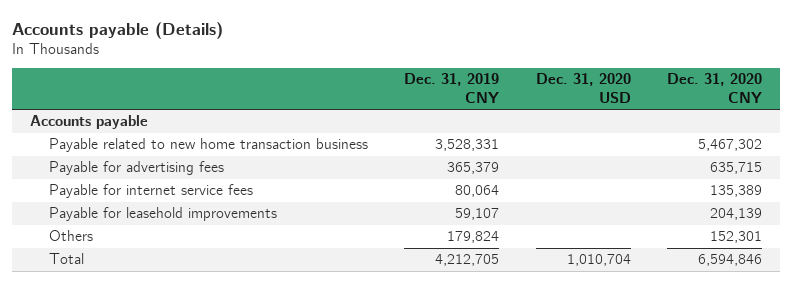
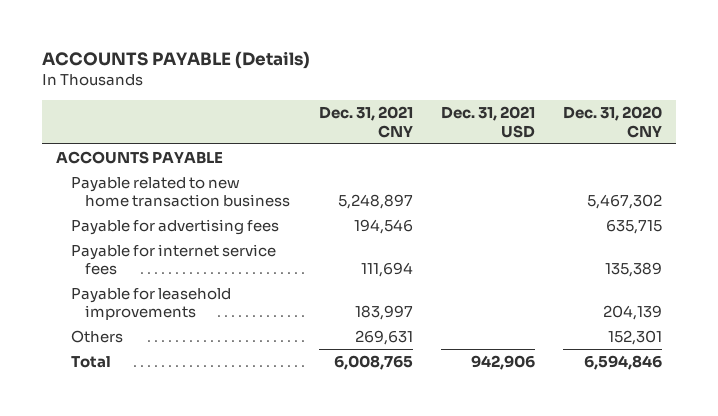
[12,21,224,39] Accounts payable (Details) -> [42,51,311,70] ACCOUNTS PAYABLE (Details)
[404,73,500,103] Dec. 31, 2019 CNY -> none
[535,73,631,103] Dec. 31, 2020 USD -> none
none -> [318,106,413,138] Dec. 31, 2021 CNY
none -> [440,106,535,138] Dec. 31, 2021 USD
[30,115,149,130] Accounts payable -> [56,150,224,164] ACCOUNTS PAYABLE

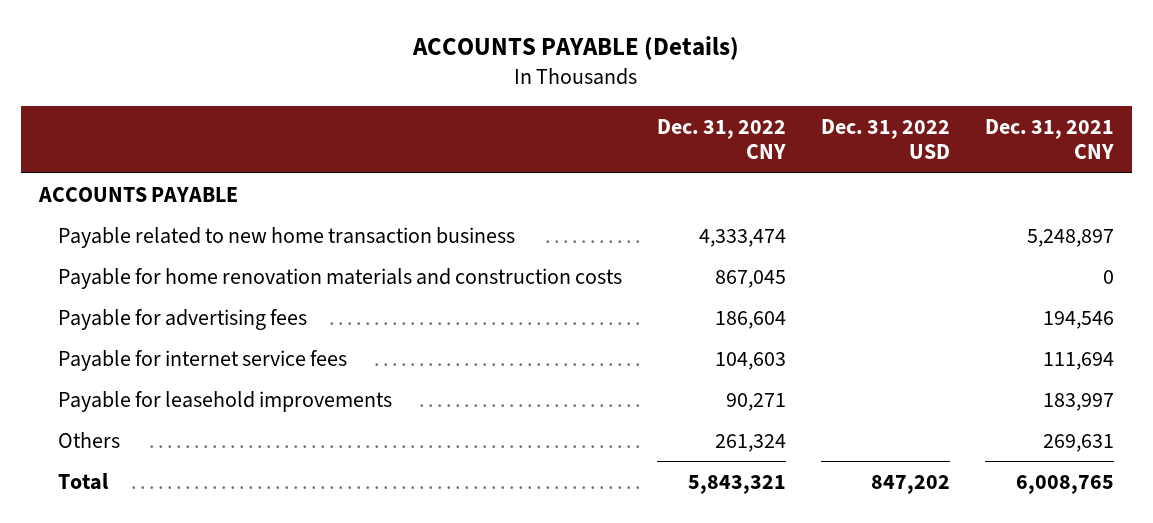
[440,106,535,138] Dec. 31, 2021 USD -> none
[562,106,662,138] Dec. 31, 2020 CNY -> none
none -> [657,119,787,160] Dec. 31, 2022 CNY
none -> [821,119,951,160] Dec. 31, 2022 USD
none -> [58,267,623,289] Payable for home renovation materials and construction costs

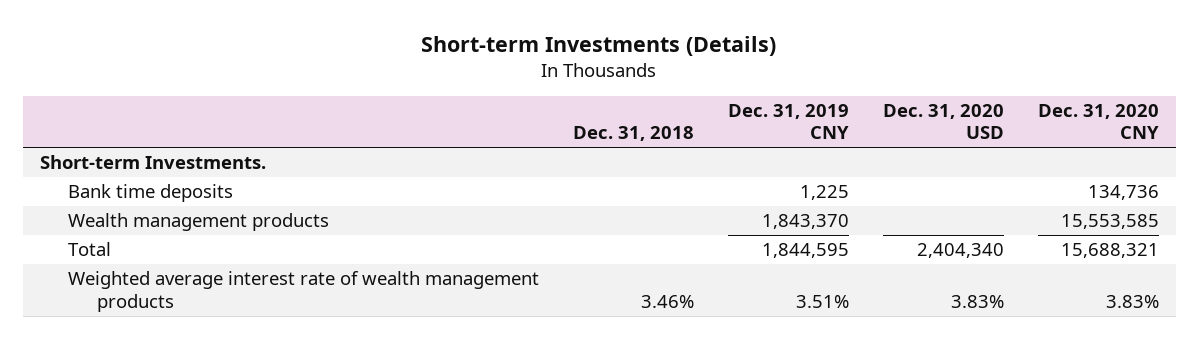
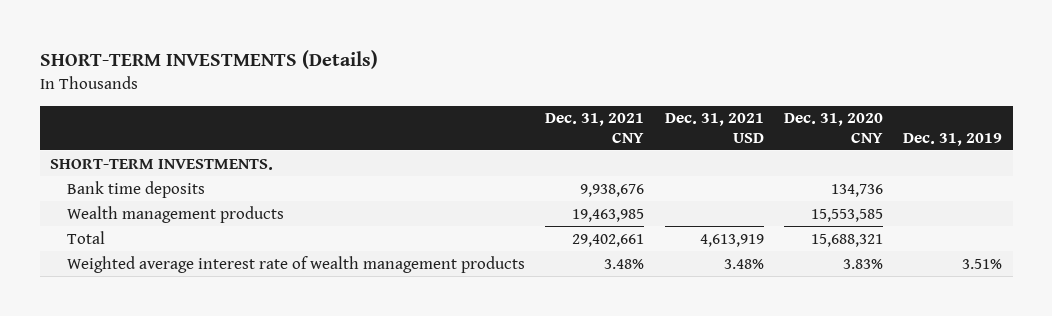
[421,35,777,56] Short-term Investments (Details) -> [39,50,378,70] SHORT-TERM INVESTMENTS (Details)
[573,126,695,142] Dec. 31, 2018 -> none
[728,103,850,140] Dec. 31, 2019 CNY -> none
[883,103,1005,140] Dec. 31, 2020 USD -> none
none -> [545,113,645,143] Dec. 31, 2021 CNY
none -> [664,113,764,143] Dec. 31, 2021 USD
none -> [903,132,1003,146] Dec. 31, 2019
[39,155,266,170] Short-term Investments. -> [50,158,274,170] SHORT-TERM INVESTMENTS.

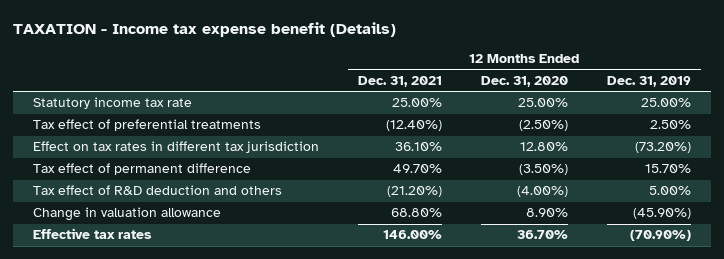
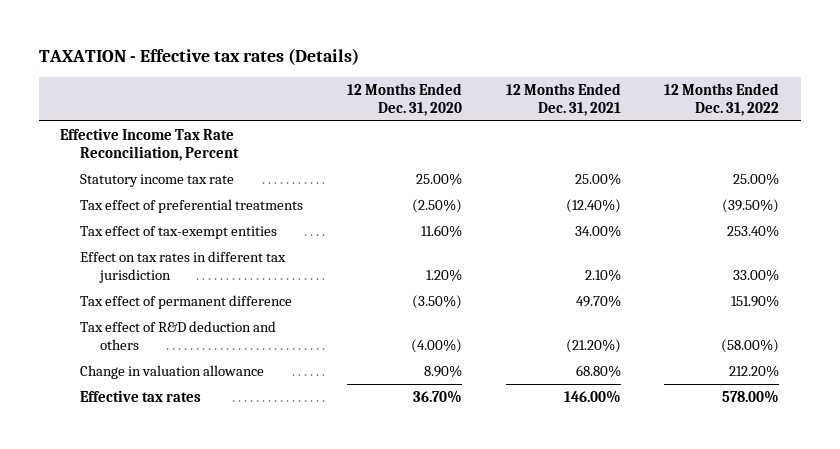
[13,22,397,38] TAXATION - Income tax expense benefit (Details) -> [38,47,359,65] TAXATION - Effective tax rates (Details)
[606,76,691,88] Dec. 31, 2019 -> none
none -> [664,82,780,116] 12 Months Ended Dec. 31, 2022
none -> [60,128,240,161] Effective Income Tax Rate Reconciliation, Percent
none -> [80,226,278,240] Tax effect of tax-exempt entities
[394,142,442,152] 36.10% -> [584,268,621,281] 2.10%
[519,142,568,152] 12.80% -> [426,268,463,281] 1.20%

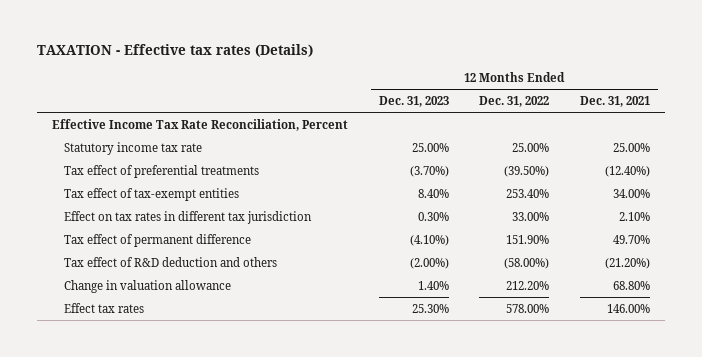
[347,82,463,116] 12 Months Ended Dec. 31, 2020 -> none
none -> [378,95,449,107] Dec. 31, 2023
[80,390,202,403] Effective tax rates -> [63,302,144,313] Effect tax rates

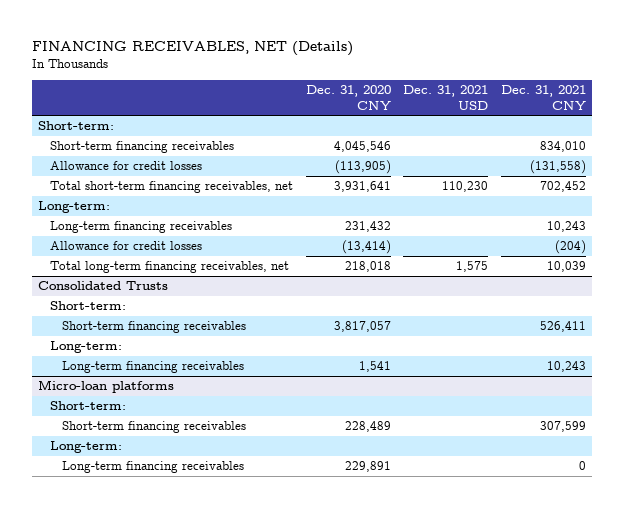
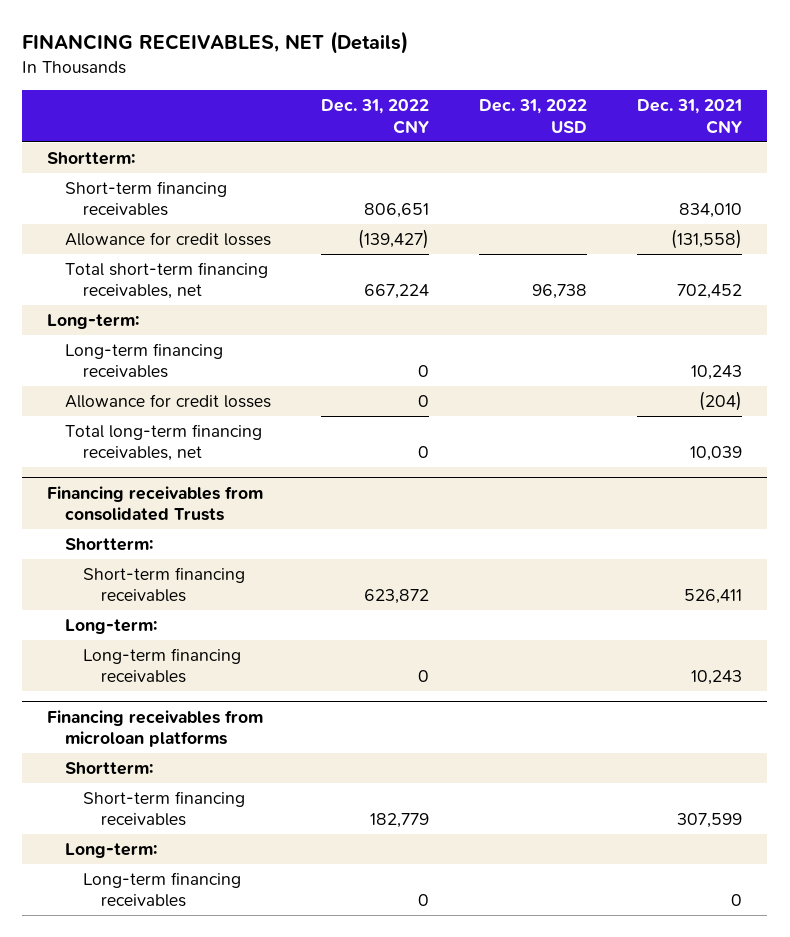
[305,85,391,110] Dec. 31, 2020 CNY -> none
[403,85,489,110] Dec. 31, 2021 USD -> none
none -> [321,99,430,134] Dec. 31, 2022 CNY
none -> [479,99,588,133] Dec. 31, 2022 USD
[38,121,115,131] Short-term: -> [47,151,136,165] Shortterm:
[38,281,169,291] Consolidated Trusts -> [47,485,264,522] Financing receivables from consolidated Trusts
[50,301,127,311] Short-term: -> [65,537,154,551] Shortterm:
[38,380,175,394] Micro-loan platforms -> [47,709,264,748] Financing receivables from microloan platforms
[50,401,127,411] Short-term: -> [65,761,154,775] Shortterm:

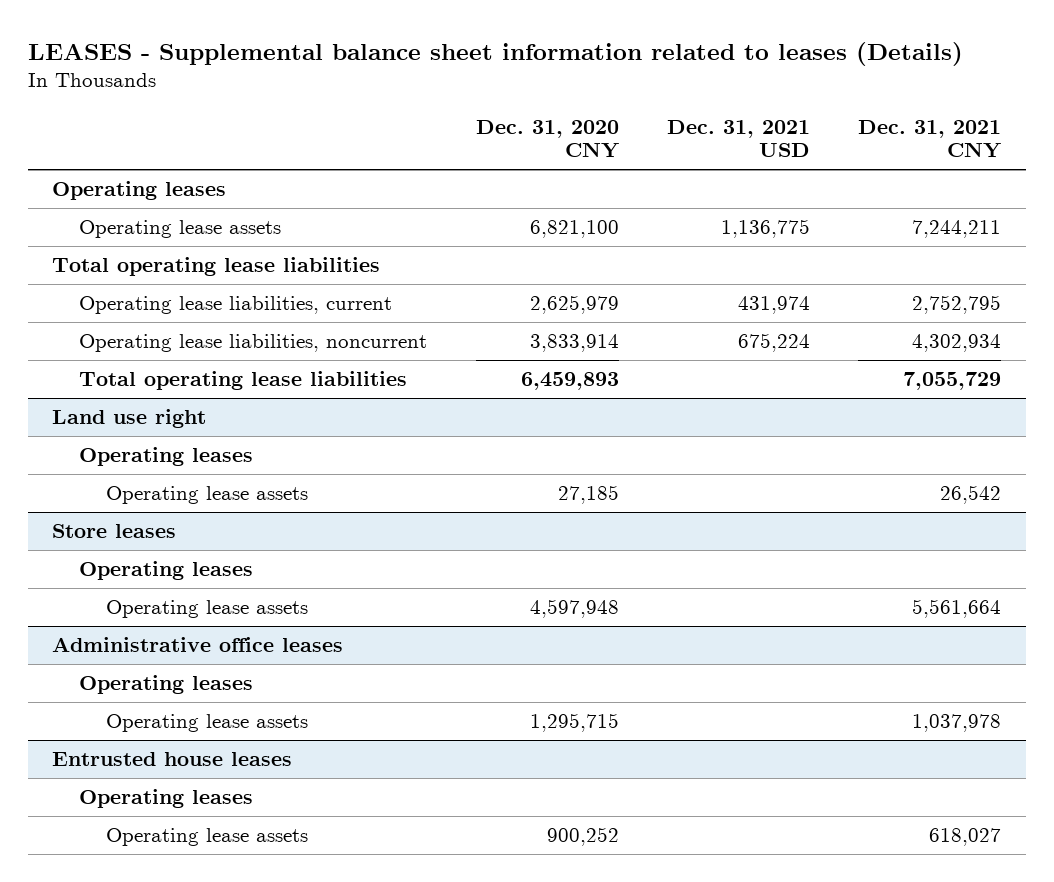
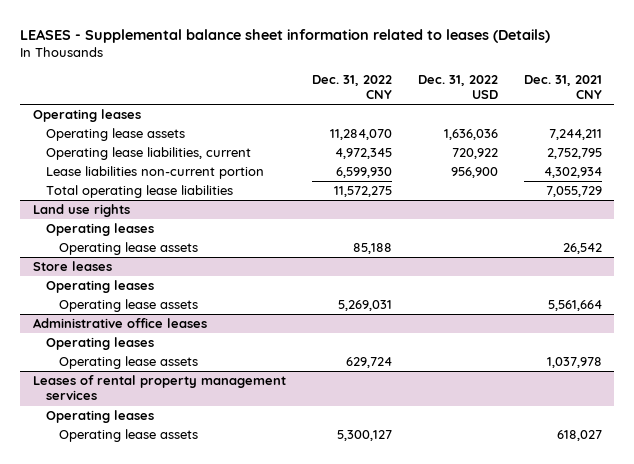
[475,119,619,159] Dec. 31, 2020 CNY -> none
[666,119,810,158] Dec. 31, 2021 USD -> none
none -> [311,75,392,100] Dec. 31, 2022 CNY
none -> [417,75,498,100] Dec. 31, 2022 USD
[52,256,381,276] Total operating lease liabilities -> none
[79,333,428,352] Operating lease liabilities, noncurrent -> [46,166,265,180] Lease liabilities non-current portion
[52,408,207,428] Land use right -> [32,204,130,218] Land use rights
[52,751,293,766] Entrusted house leases -> none
none -> [32,375,286,401] Leases of rental property management services

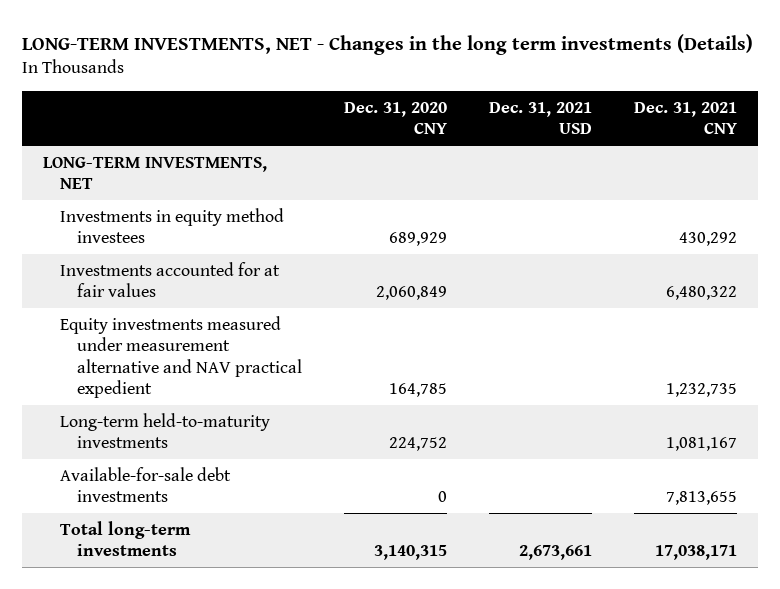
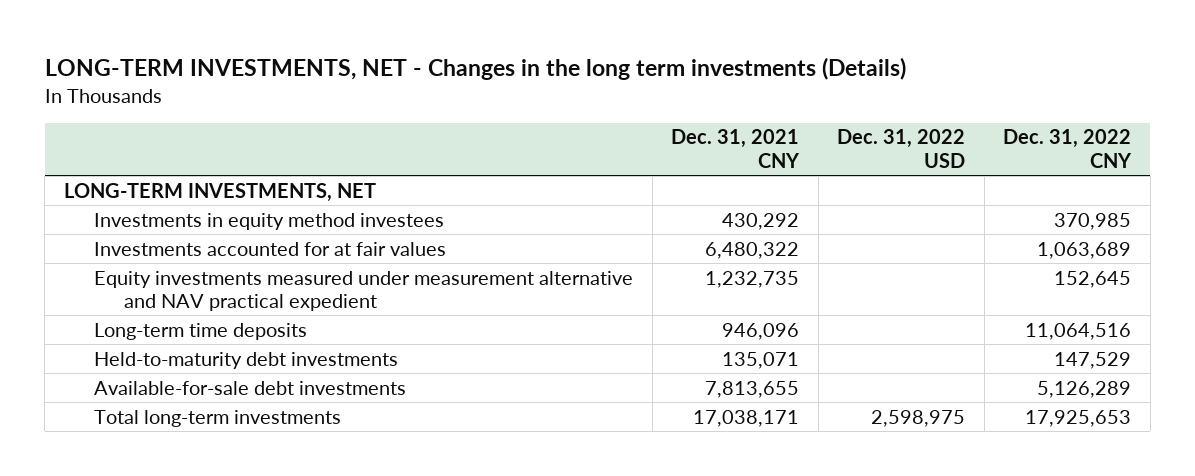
[344,101,448,135] Dec. 31, 2020 CNY -> none
[488,101,592,135] Dec. 31, 2021 USD -> none
none -> [837,129,966,169] Dec. 31, 2022 USD
none -> [1003,129,1133,169] Dec. 31, 2022 CNY
[60,412,271,449] Long-term held-to-maturity investments -> [93,322,307,340] Long-term time deposits
[665,437,737,452] 1,081,167 -> [722,322,800,340] 946,096
none -> [93,351,398,369] Held-to-maturity debt investments

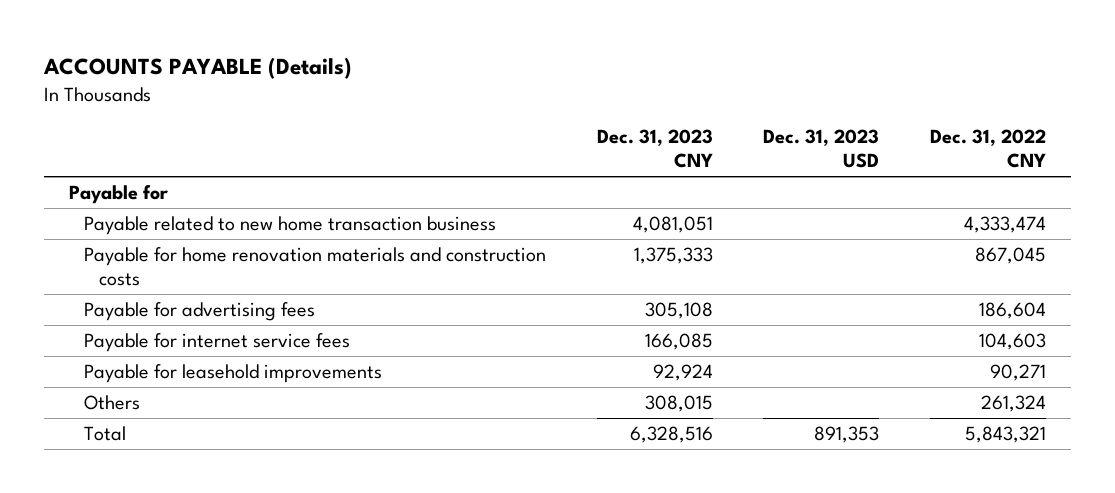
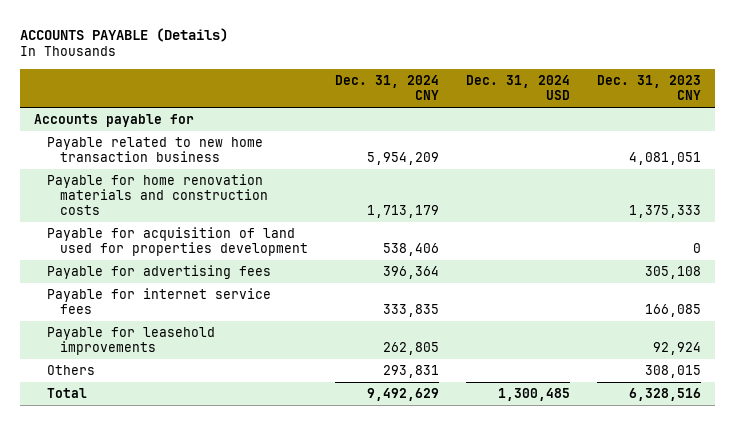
[763,129,880,169] Dec. 31, 2023 USD -> none
[929,129,1046,169] Dec. 31, 2022 CNY -> none
none -> [334,74,439,100] Dec. 31, 2024 CNY
none -> [466,74,571,100] Dec. 31, 2024 USD
[68,184,168,204] Payable for -> [34,114,195,128] Accounts payable for
none -> [46,227,308,257] Payable for acquisition of land used for properties development

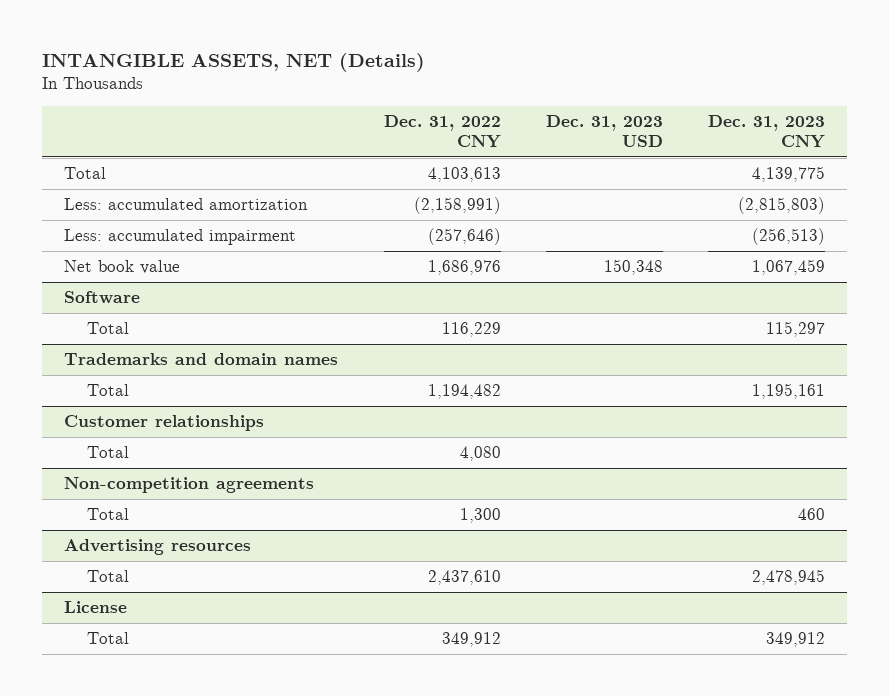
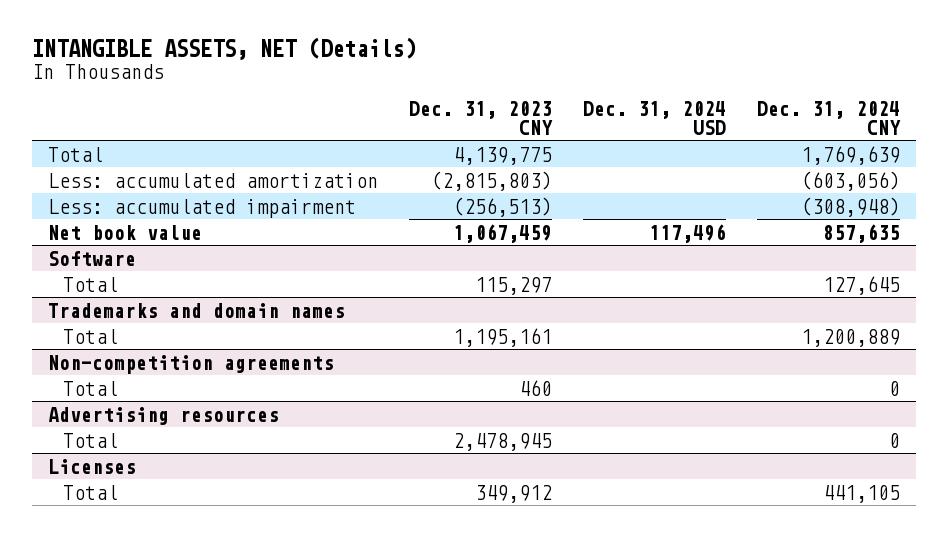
[383,115,501,148] Dec. 31, 2022 CNY -> none
[545,115,663,147] Dec. 31, 2023 USD -> none
none -> [583,100,727,135] Dec. 31, 2024 USD
none -> [757,100,902,135] Dec. 31, 2024 CNY
[64,415,265,432] Customer relationships -> none
[86,446,129,459] Total -> none
[64,601,128,614] License -> [47,458,136,474] Licenses

